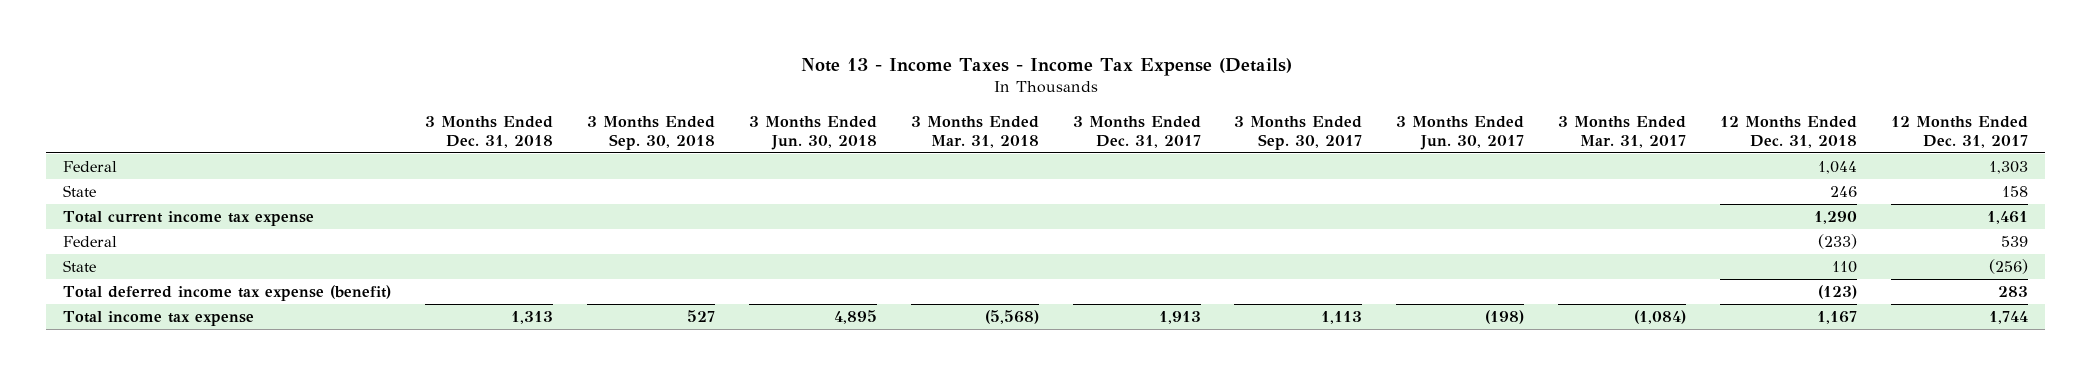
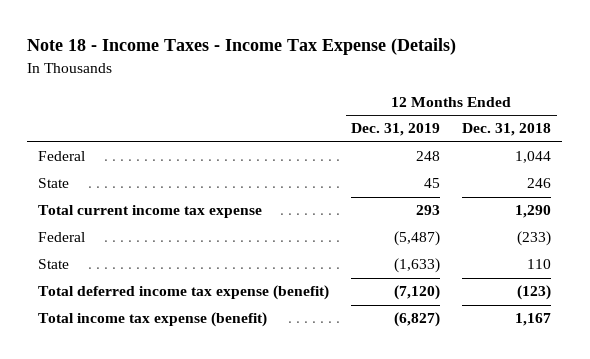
[800,57,1292,76] Note 13 - Income Taxes - Income Tax Expense (Details) -> [27,38,457,56] Note 18 - Income Taxes - Income Tax Expense (Details)
[424,115,553,148] 3 Months Ended Dec. 31, 2018 -> none
[586,115,715,150] 3 Months Ended Sep. 30, 2018 -> none
[748,115,877,150] 3 Months Ended Jun. 30, 2018 -> none
[910,115,1039,148] 3 Months Ended Mar. 31, 2018 -> none
[1072,115,1201,148] 3 Months Ended Dec. 31, 2017 -> none
[1234,115,1363,150] 3 Months Ended Sep. 30, 2017 -> none
[1396,115,1525,150] 3 Months Ended Jun. 30, 2017 -> none
[1558,115,1687,148] 3 Months Ended Mar. 31, 2017 -> none
[1891,115,2029,148] 12 Months Ended Dec. 31, 2017 -> none
none -> [351,123,441,137] Dec. 31, 2019
[62,311,254,327] Total income tax expense -> [38,312,268,328] Total income tax expense (benefit)

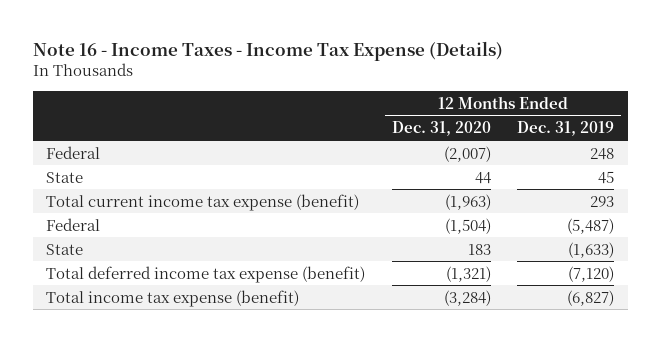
[27,38,457,56] Note 18 - Income Taxes - Income Tax Expense (Details) -> [32,40,503,61] Note 16 - Income Taxes - Income Tax Expense (Details)
[462,123,552,137] Dec. 31, 2018 -> none
none -> [391,121,491,137] Dec. 31, 2020
[38,205,263,219] Total current income tax expense -> [46,193,360,211] Total current income tax expense (benefit)

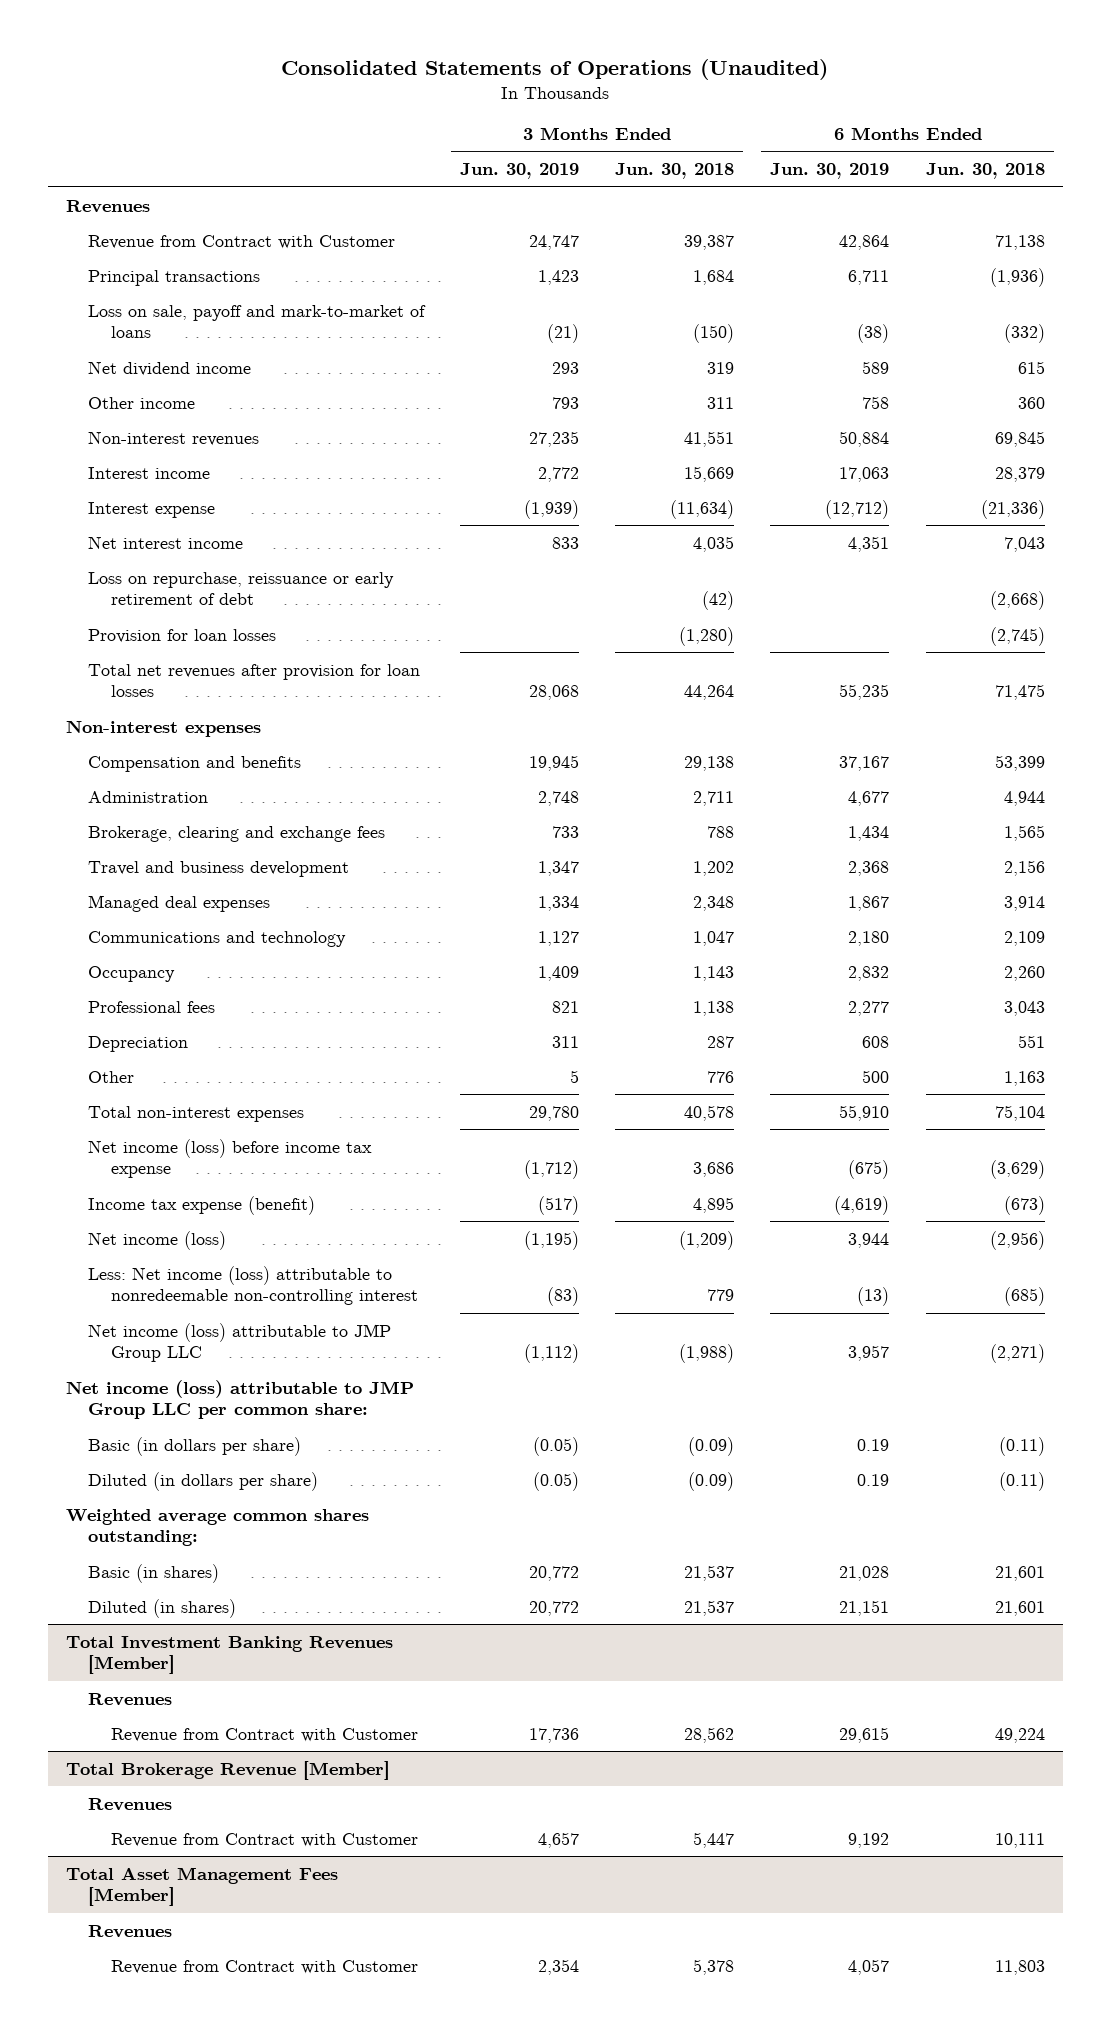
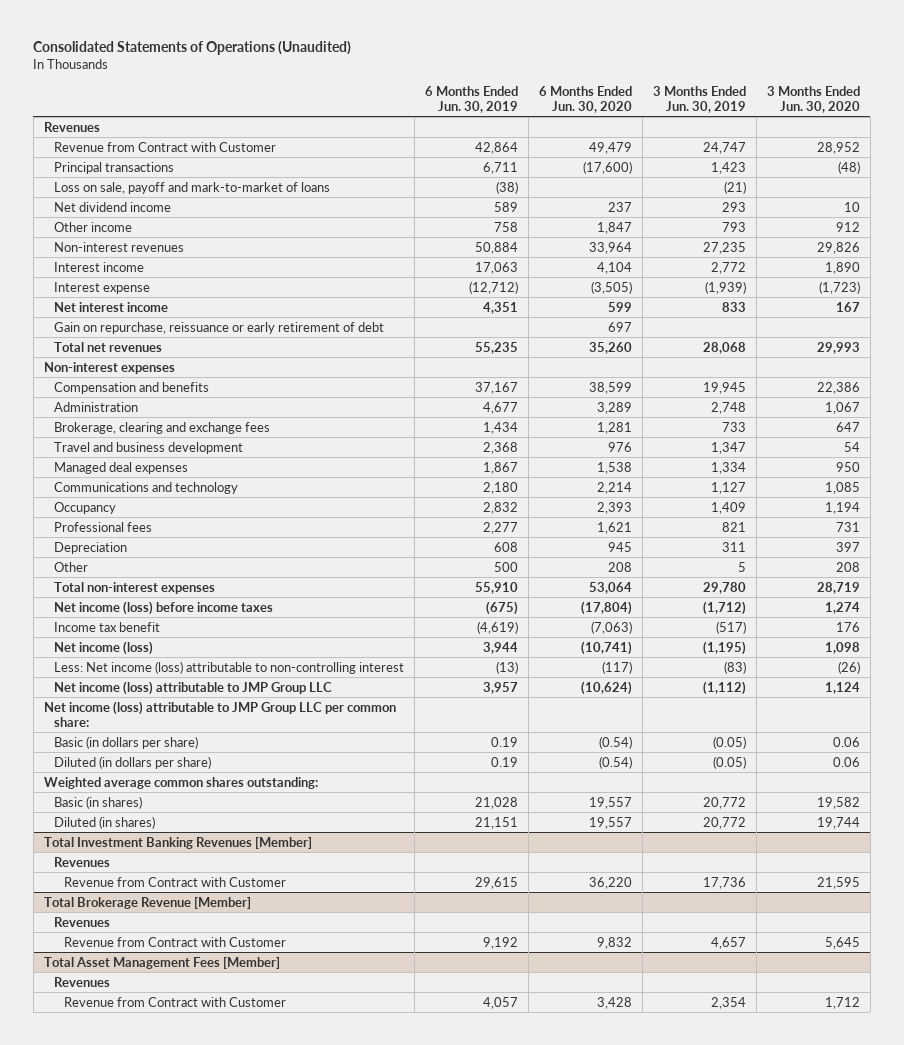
[615,163,735,180] Jun. 30, 2018 -> none
[925,163,1045,180] Jun. 30, 2018 -> none
none -> [538,85,632,113] 6 Months Ended Jun. 30, 2020
none -> [766,85,860,113] 3 Months Ended Jun. 30, 2020
[88,628,277,643] Provision for loan losses -> none
[88,571,395,606] Loss on repurchase, reissuance or early retirement of debt -> [53,321,384,334] Gain on repurchase, reissuance or early retirement of debt
[88,663,421,698] Total net revenues after provision for loan losses -> [53,341,162,352] Total net revenues
[88,1138,373,1179] Net income (loss) before income tax expense -> [53,600,273,615] Net income (loss) before income taxes
[88,1195,316,1215] Income tax expense (benefit) -> [53,621,160,632] Income tax benefit
[88,1265,418,1306] Less: Net income (loss) attributable to nonredeemable non-controlling interest -> [53,660,404,674] Less: Net income (loss) attributable to non-controlling interest

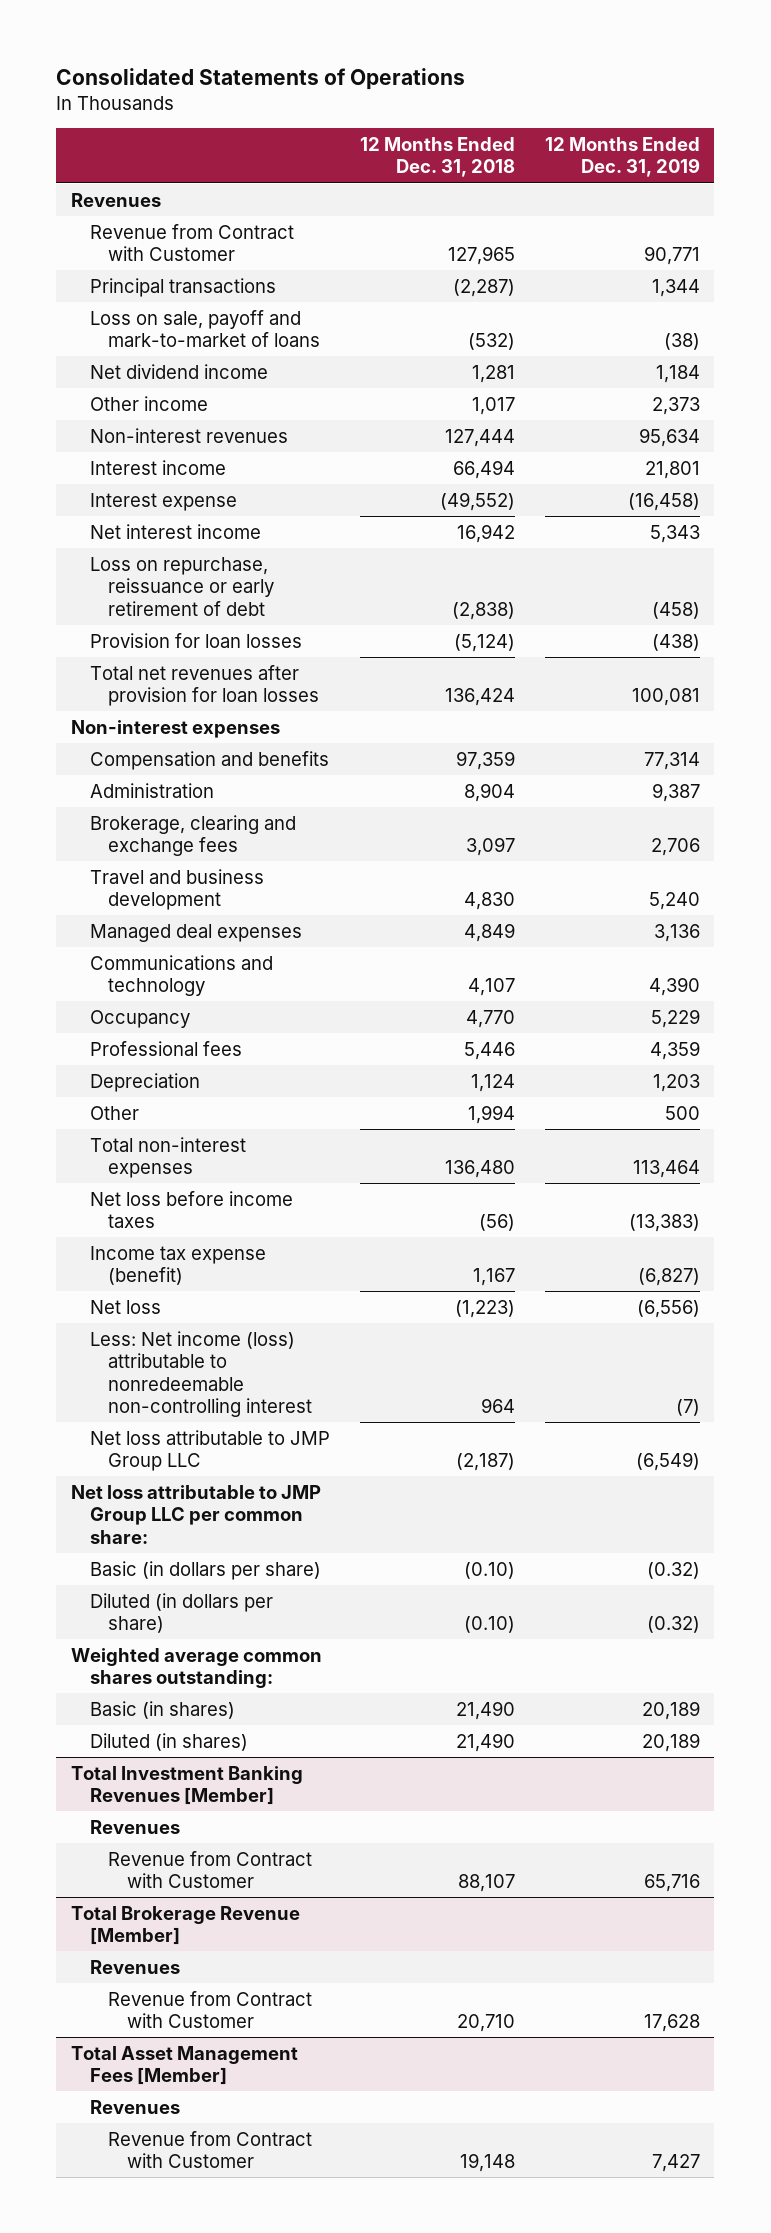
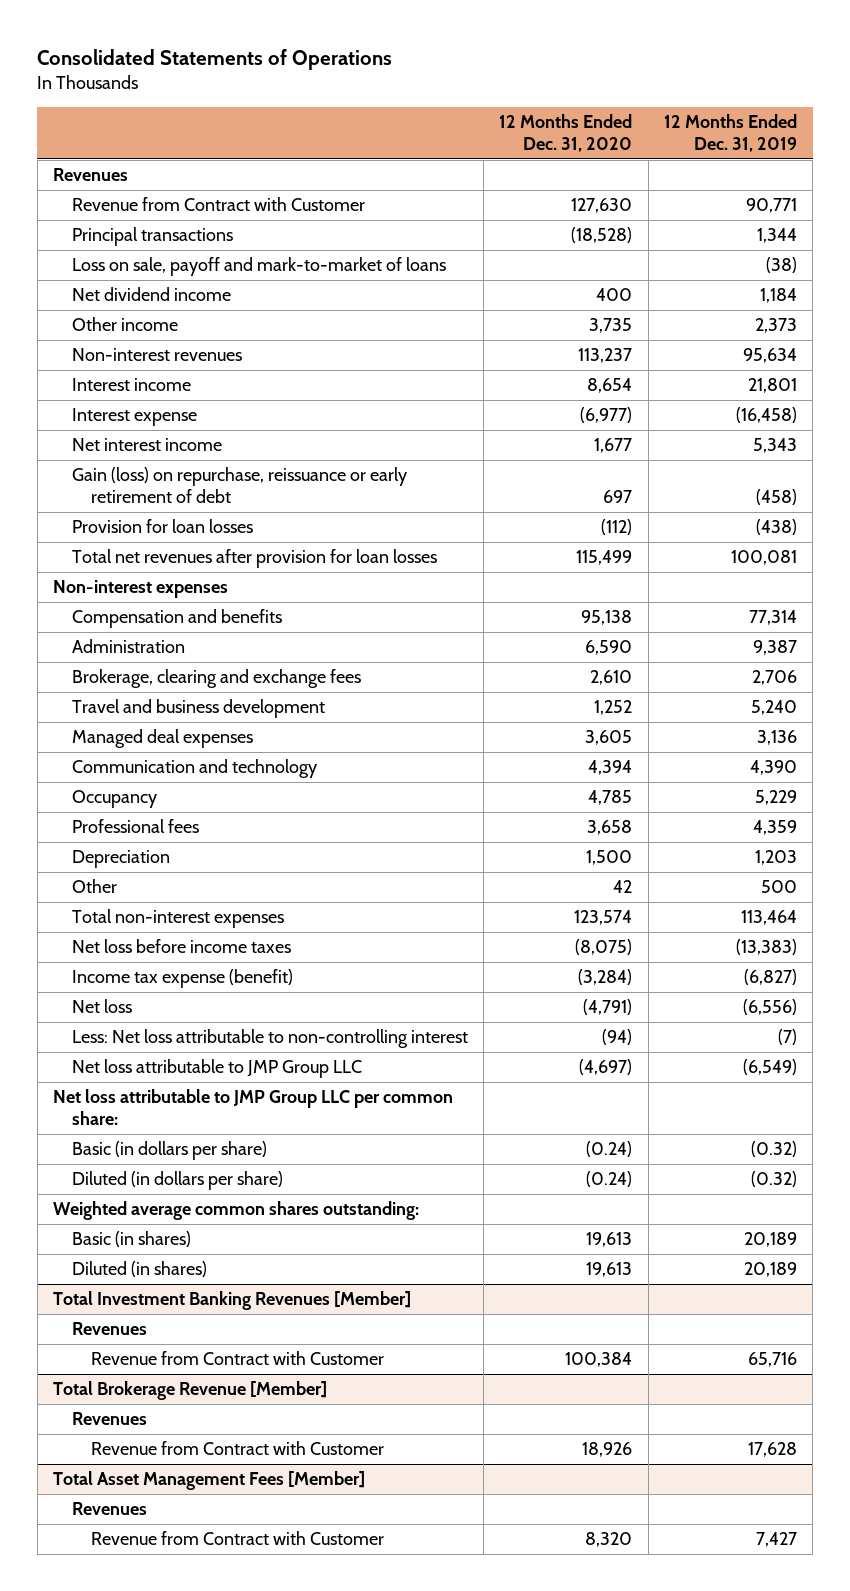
[359,136,515,178] 12 Months Ended Dec. 31, 2018 -> none
none -> [499,114,633,153] 12 Months Ended Dec. 31, 2020
[89,556,275,616] Loss on repurchase, reissuance or early retirement of debt -> [71,467,407,504] Gain (loss) on repurchase, reissuance or early retirement of debt
[89,954,273,997] Communications and technology -> [71,759,317,779] Communication and technology
[89,1330,313,1417] Less: Net income (loss) attributable to nonredeemable non-controlling interest -> [71,1029,468,1049] Less: Net loss attributable to non-controlling interest

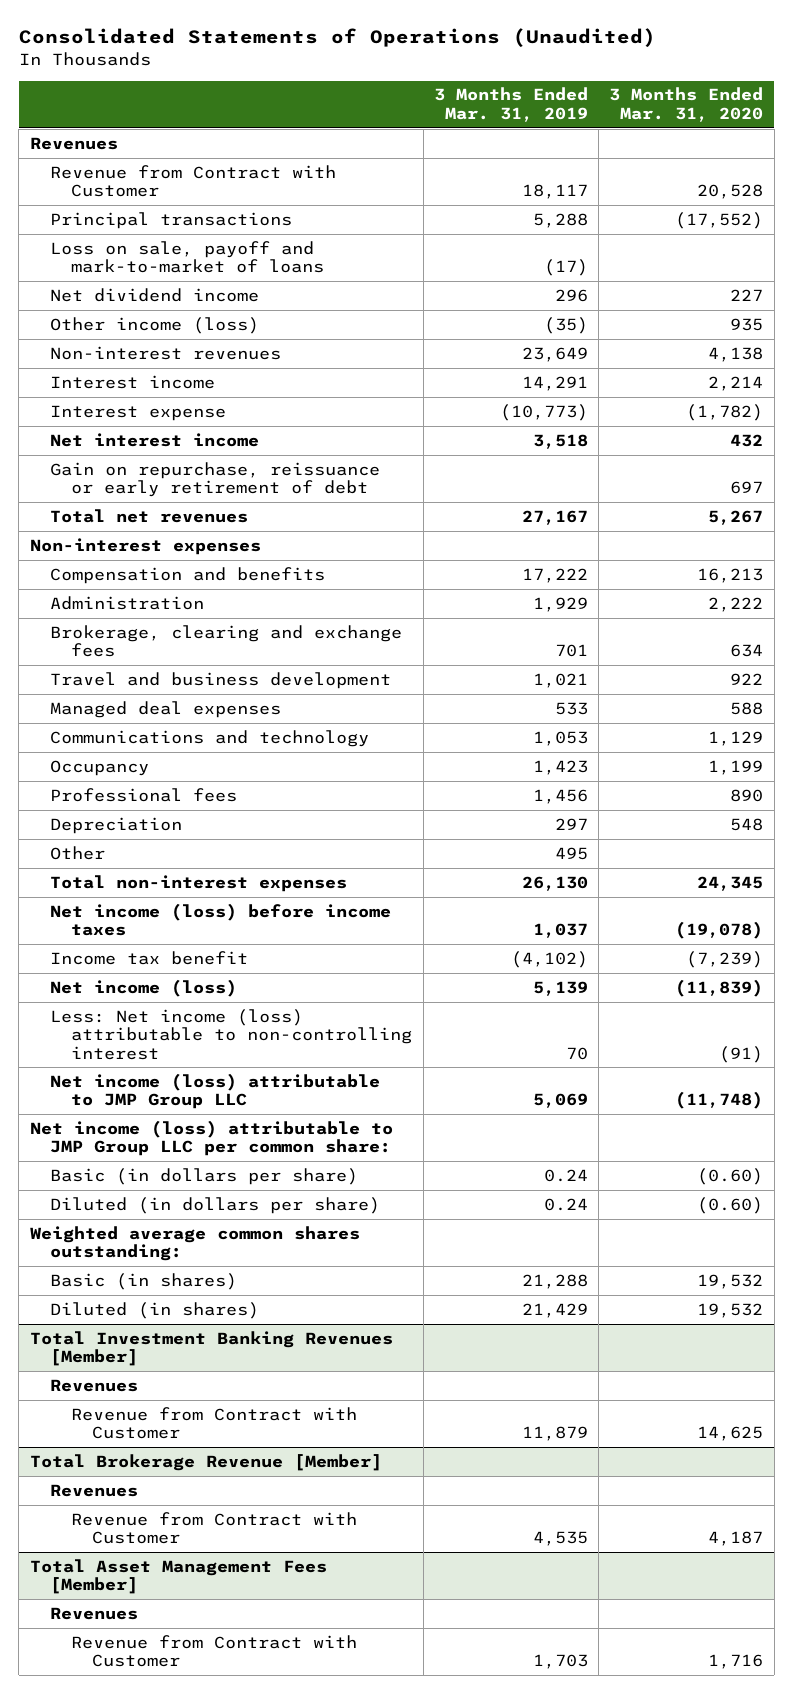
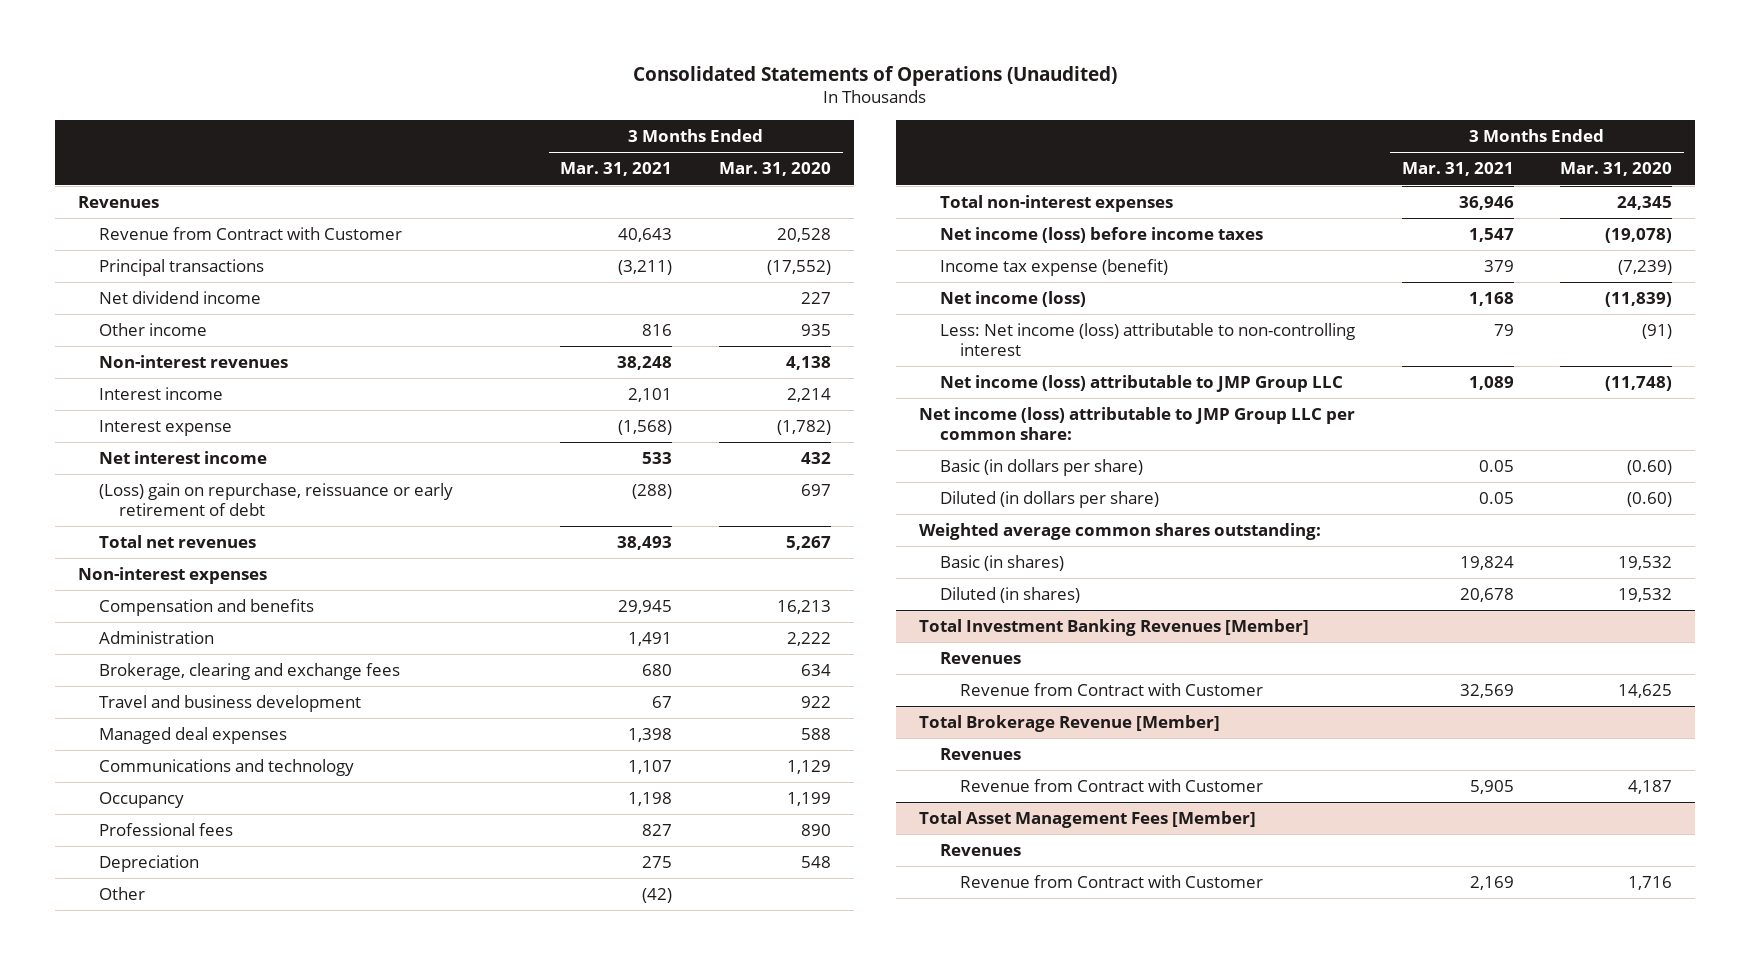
[433,87,588,122] 3 Months Ended Mar. 31, 2019 -> none
none -> [560,162,673,177] Mar. 31, 2021
[50,240,325,274] Loss on sale, payoff and mark-to-market of loans -> none
[50,316,260,334] Other income (loss) -> [98,323,207,337] Other income
[50,461,381,498] Gain on repurchase, reissuance or early retirement of debt -> [98,483,453,516] (Loss) gain on repurchase, reissuance or early retirement of debt
[50,950,249,965] Income tax benefit -> [939,259,1168,277] Income tax expense (benefit)

